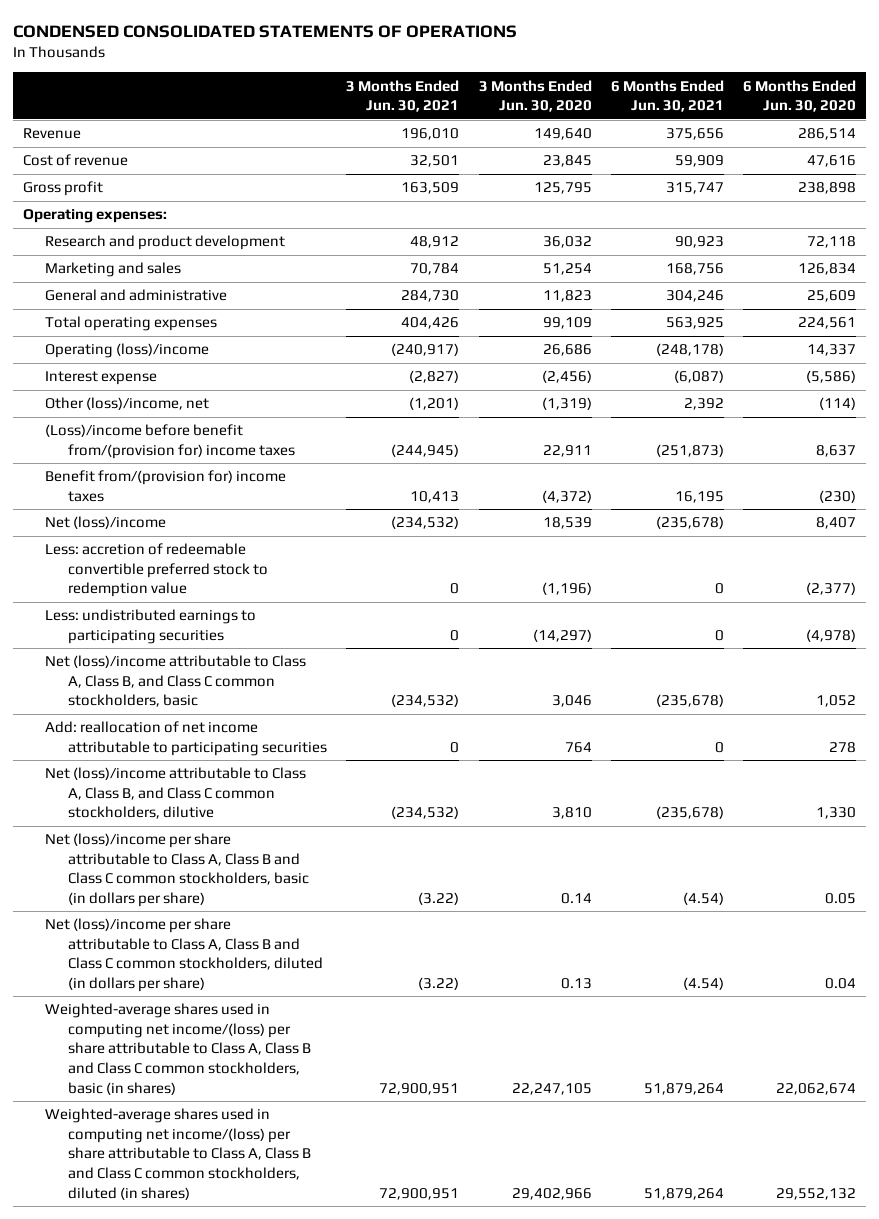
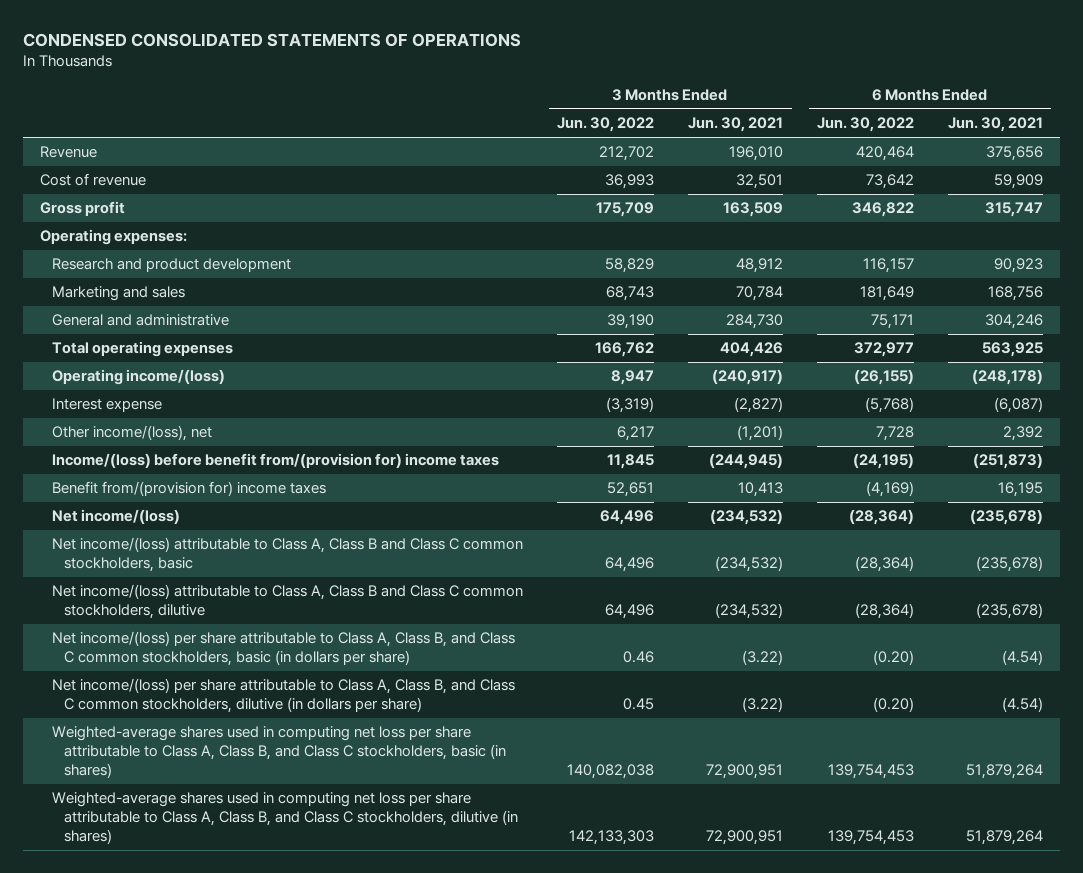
[478,79,592,113] 3 Months Ended Jun. 30, 2020 -> none
[743,79,857,113] 6 Months Ended Jun. 30, 2020 -> none
none -> [557,117,655,133] Jun. 30, 2022
none -> [817,117,915,133] Jun. 30, 2022
[45,343,210,359] Operating (loss)/income -> [52,369,226,386] Operating income/(loss)
[45,397,210,411] Other (loss)/income, net -> [52,425,213,442] Other income/(loss), net
[45,424,295,459] (Loss)/income before benefit from/(provision for) income taxes -> [52,453,500,469] Income/(loss) before benefit from/(provision for) income taxes
[45,543,268,598] Less: accretion of redeemable convertible preferred stock to redemption value -> none
[45,609,257,644] Less: undistributed earnings to participating securities -> none
[45,721,327,756] Add: reallocation of net income attributable to participating securities -> none
[45,516,167,530] Net (loss)/income -> [52,509,181,525] Net income/(loss)
[45,655,307,708] Net (loss)/income attributable to Class A, Class B, and Class C common stockholders, basic -> [52,537,524,573] Net income/(loss) attributable to Class A, Class B and Class C common stockholders, basic
[45,767,307,820] Net (loss)/income attributable to Class A, Class B, and Class C common stockholders, dilutive -> [52,584,524,620] Net income/(loss) attributable to Class A, Class B and Class C common stockholders, dilutive
[45,833,309,908] Net (loss)/income per share attributable to Class A, Class B and Class C common stockholders, basic (in dollars per share) -> [52,631,516,667] Net income/(loss) per share attributable to Class A, Class B, and Class C common stockholders, basic (in dollars per share)
[45,918,323,993] Net (loss)/income per share attributable to Class A, Class B and Class C common stockholders, diluted (in dollars per share) -> [52,678,516,714] Net income/(loss) per share attributable to Class A, Class B, and Class C common stockholders, dilutive (in dollars per share)
[45,1003,311,1095] Weighted-average shares used in computing net income/(loss) per share attributable to Class A, Class B and Class C common stockholders, basic (in shares) -> [52,726,507,779] Weighted-average shares used in computing net loss per share attributable to Class A, Class B, and Class C stockholders, basic (in shares)
[45,1108,311,1200] Weighted-average shares used in computing net income/(loss) per share attributable to Class A, Class B and Class C common stockholders, diluted (in shares) -> [52,792,519,845] Weighted-average shares used in computing net loss per share attributable to Class A, Class B, and Class C stockholders, dilutive (in shares)

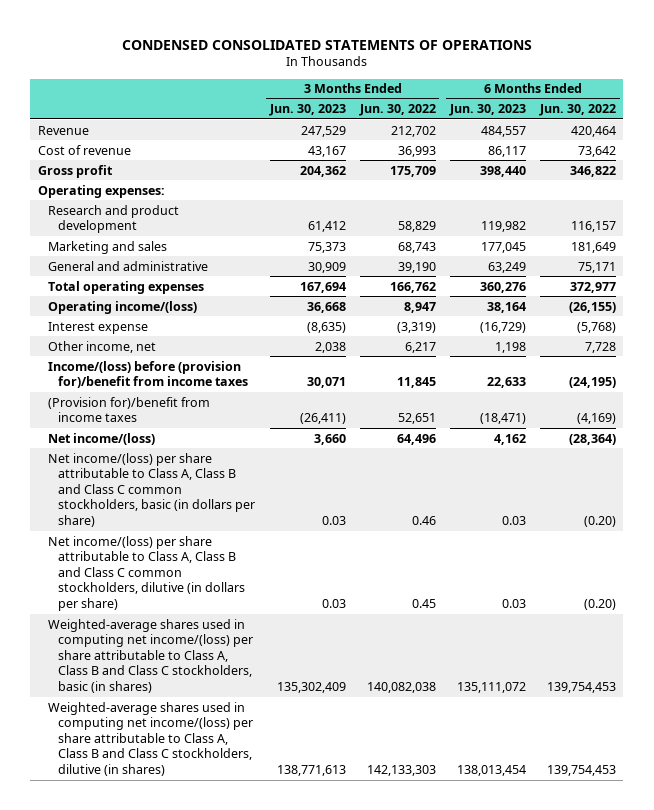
[688,117,784,133] Jun. 30, 2021 -> none
[947,117,1043,133] Jun. 30, 2021 -> none
none -> [268,104,346,117] Jun. 30, 2023
none -> [449,104,527,117] Jun. 30, 2023
[52,425,213,442] Other income/(loss), net -> [47,340,156,353] Other income, net
[52,453,500,469] Income/(loss) before benefit from/(provision for) income taxes -> [47,360,249,389] Income/(loss) before (provision for)/benefit from income taxes
[52,481,327,497] Benefit from/(provision for) income taxes -> [47,396,210,423] (Provision for)/benefit from income taxes
[52,537,524,573] Net income/(loss) attributable to Class A, Class B and Class C common stockholders, basic -> none
[52,584,524,620] Net income/(loss) attributable to Class A, Class B and Class C common stockholders, dilutive -> none
[52,631,516,667] Net income/(loss) per share attributable to Class A, Class B, and Class C common stockholders, basic (in dollars per share) -> [47,452,256,528] Net income/(loss) per share attributable to Class A, Class B and Class C common stockholders, basic (in dollars per share)
[52,678,516,714] Net income/(loss) per share attributable to Class A, Class B, and Class C common stockholders, dilutive (in dollars per share) -> [47,535,246,612] Net income/(loss) per share attributable to Class A, Class B and Class C common stockholders, dilutive (in dollars per share)
[52,726,507,779] Weighted-average shares used in computing net loss per share attributable to Class A, Class B, and Class C stockholders, basic (in shares) -> [47,618,254,694] Weighted-average shares used in computing net income/(loss) per share attributable to Class A, Class B and Class C stockholders, basic (in shares)
[52,792,519,845] Weighted-average shares used in computing net loss per share attributable to Class A, Class B, and Class C stockholders, dilutive (in shares) -> [47,701,254,777] Weighted-average shares used in computing net income/(loss) per share attributable to Class A, Class B and Class C stockholders, dilutive (in shares)

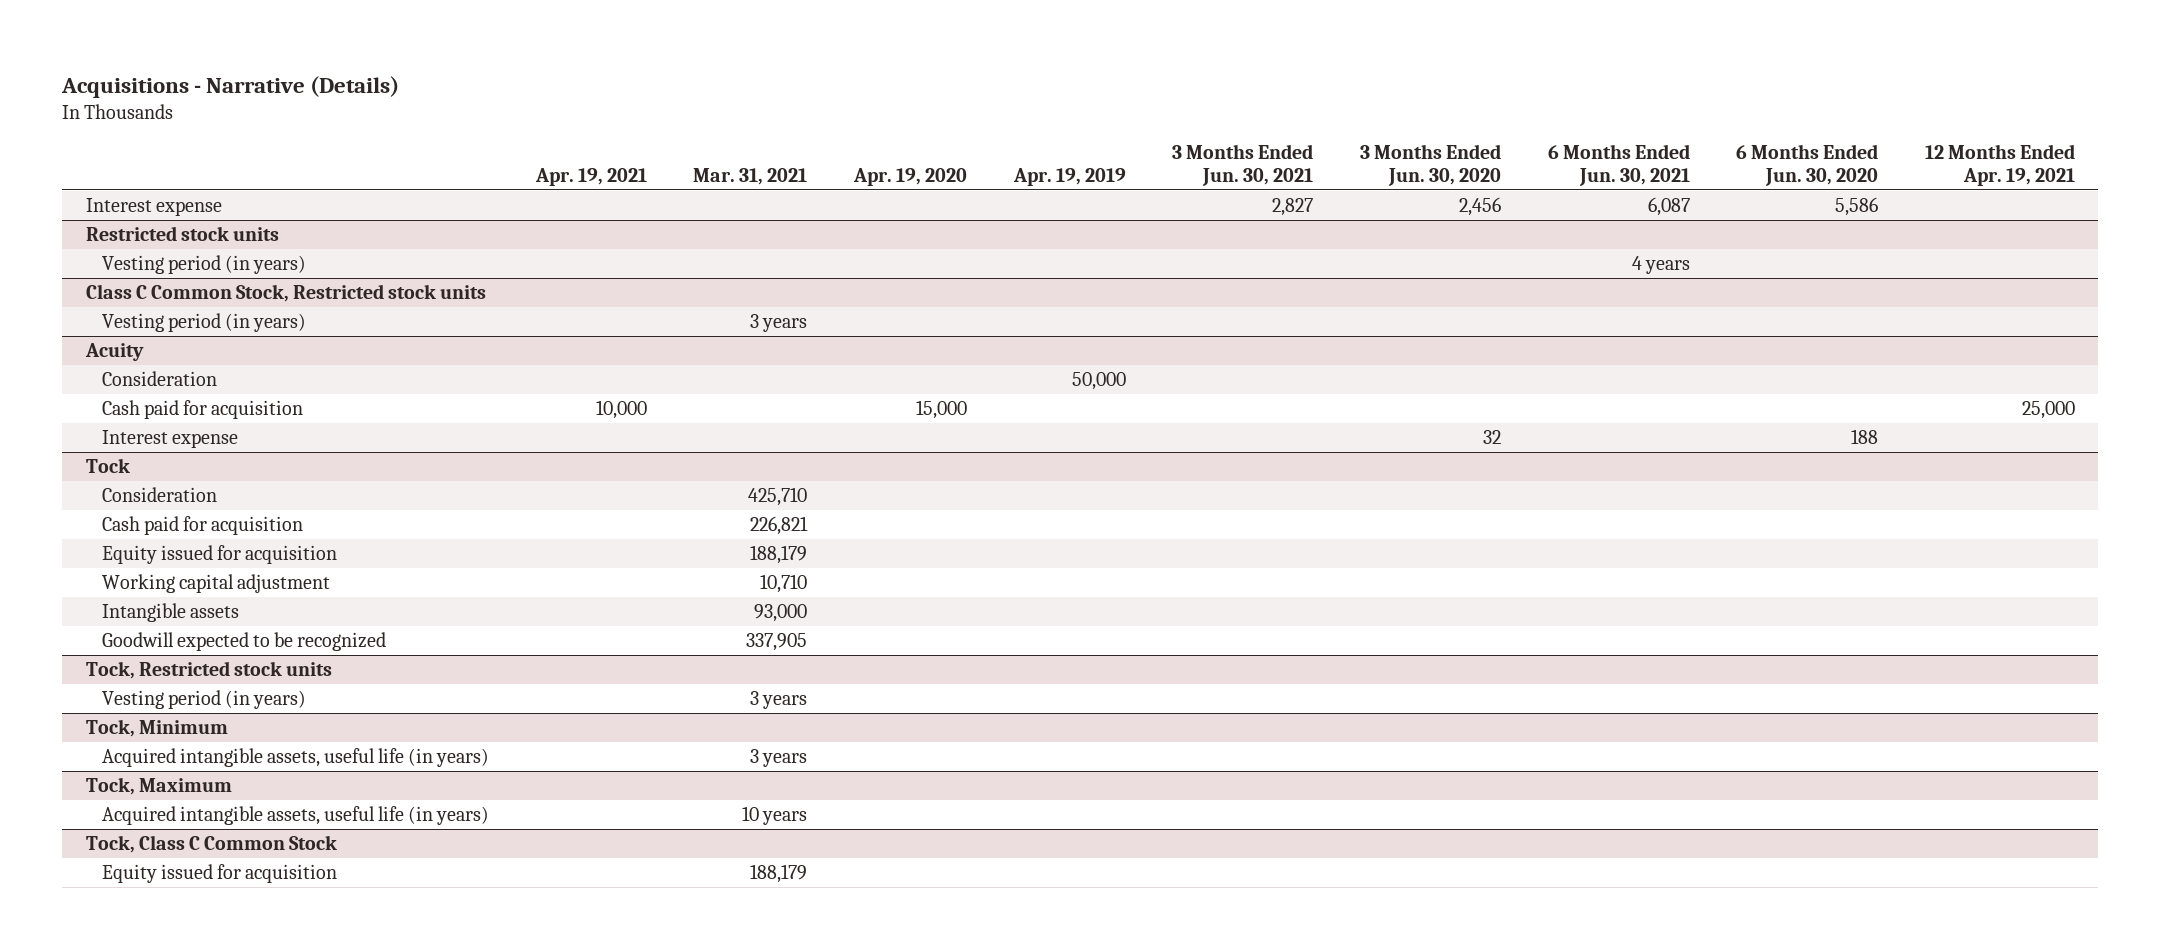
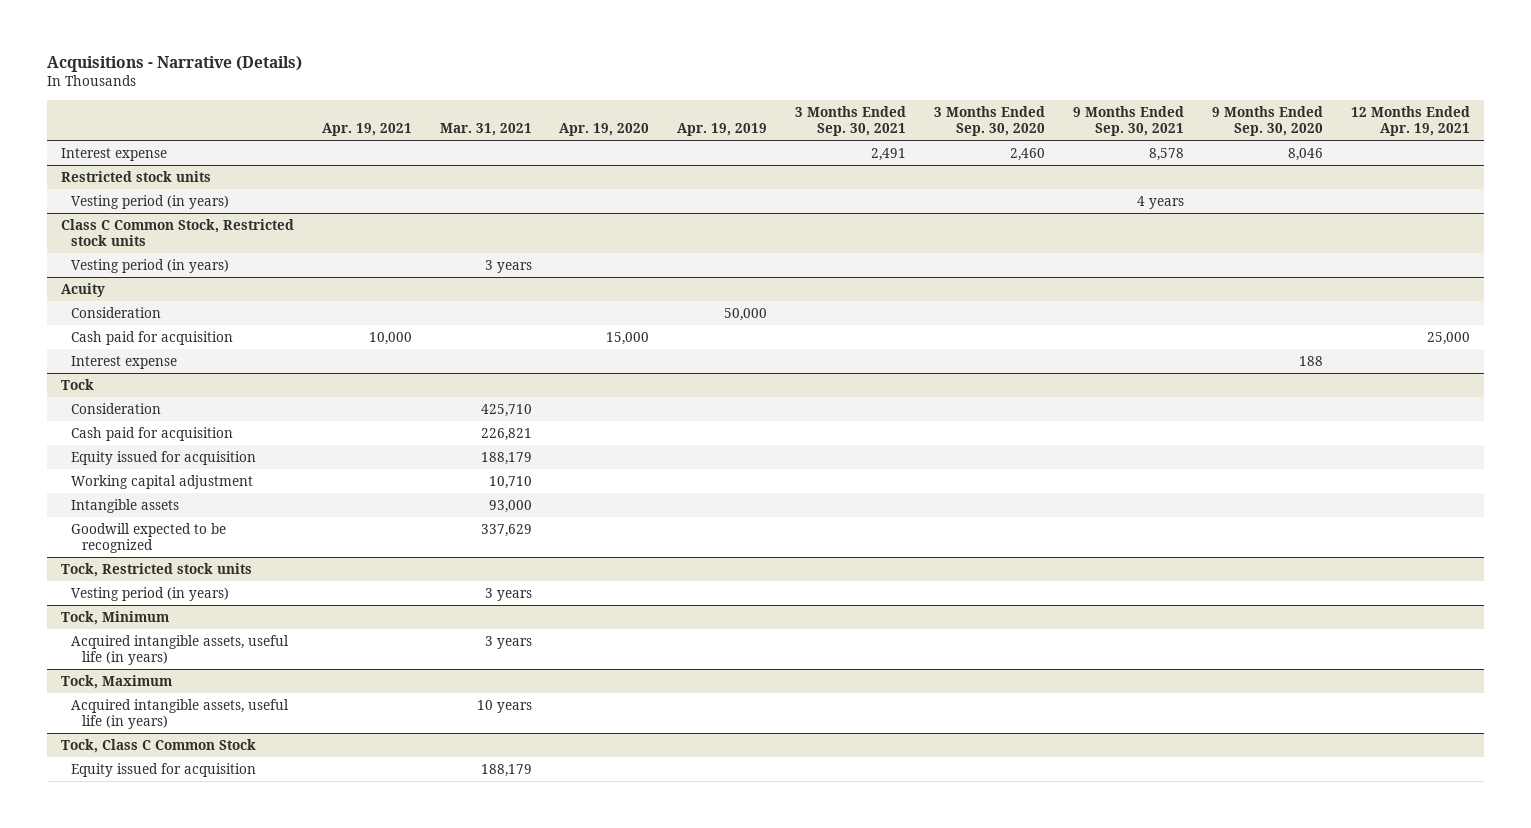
[1172,143,1314,187] 3 Months Ended Jun. 30, 2021 -> none
[1359,143,1501,187] 3 Months Ended Jun. 30, 2020 -> none
[1547,143,1690,187] 6 Months Ended Jun. 30, 2021 -> none
[1736,143,1879,187] 6 Months Ended Jun. 30, 2020 -> none
none -> [795,106,907,137] 3 Months Ended Sep. 30, 2021
none -> [934,106,1046,137] 3 Months Ended Sep. 30, 2020
none -> [1073,106,1185,137] 9 Months Ended Sep. 30, 2021
none -> [1211,106,1323,137] 9 Months Ended Sep. 30, 2020
[746,632,808,651] 337,905 -> [480,523,532,537] 337,629

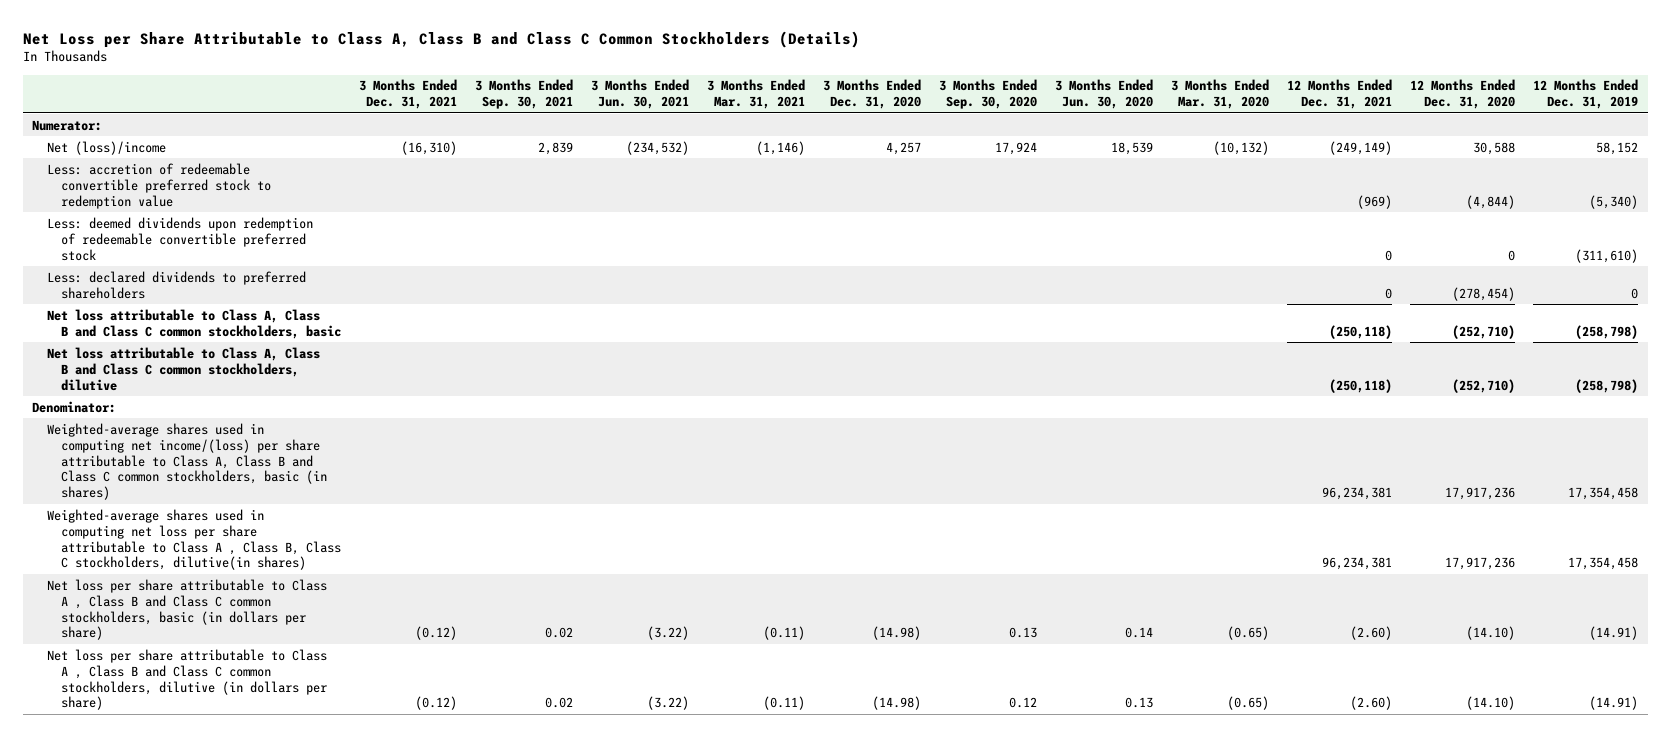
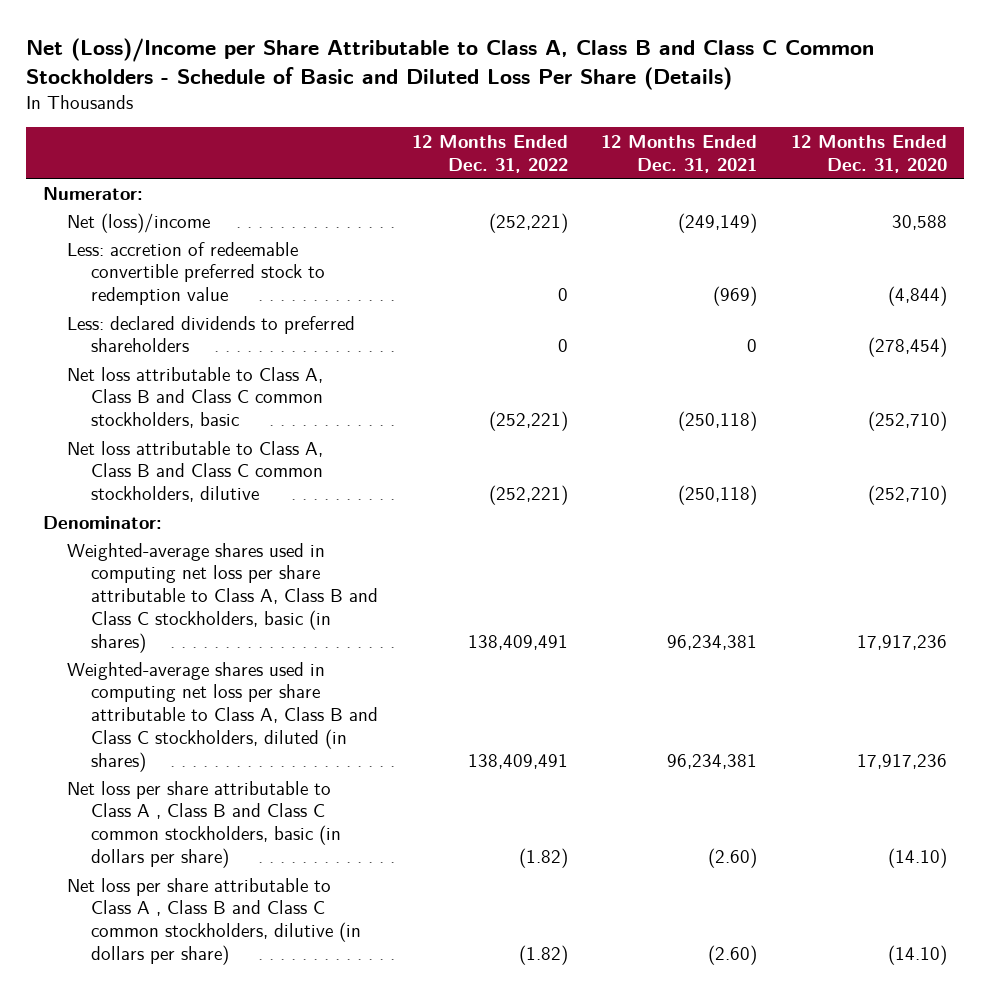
[23,30,861,48] Net Loss per Share Attributable to Class A, Class B and Class C Common Stockholders (Details) -> [25,37,874,90] Net (Loss)/Income per Share Attributable to Class A, Class B and Class C Common Stockholders - Schedule of Basic and Diluted Loss Per Share (Details)
[358,79,457,110] 3 Months Ended Dec. 31, 2021 -> none
[474,79,573,110] 3 Months Ended Sep. 30, 2021 -> none
[591,79,690,110] 3 Months Ended Jun. 30, 2021 -> none
[707,79,806,110] 3 Months Ended Mar. 31, 2021 -> none
[823,79,922,110] 3 Months Ended Dec. 31, 2020 -> none
[939,79,1038,110] 3 Months Ended Sep. 30, 2020 -> none
[1055,79,1154,110] 3 Months Ended Jun. 30, 2020 -> none
[1171,79,1270,110] 3 Months Ended Mar. 31, 2020 -> none
[1533,79,1639,110] 12 Months Ended Dec. 31, 2019 -> none
none -> [411,134,568,173] 12 Months Ended Dec. 31, 2022
[46,216,313,261] Less: deemed dividends upon redemption of redeemable convertible preferred stock -> none
[46,422,327,501] Weighted-average shares used in computing net income/(loss) per share attributable to Class A, Class B and Class C common stockholders, basic (in shares) -> [66,542,379,653] Weighted-average shares used in computing net loss per share attributable to Class A, Class B and Class C stockholders, basic (in shares)
[46,508,341,571] Weighted-average shares used in computing net loss per share attributable to Class A , Class B, Class C stockholders, dilutive(in shares) -> [66,661,379,772] Weighted-average shares used in computing net loss per share attributable to Class A, Class B and Class C stockholders, diluted (in shares)

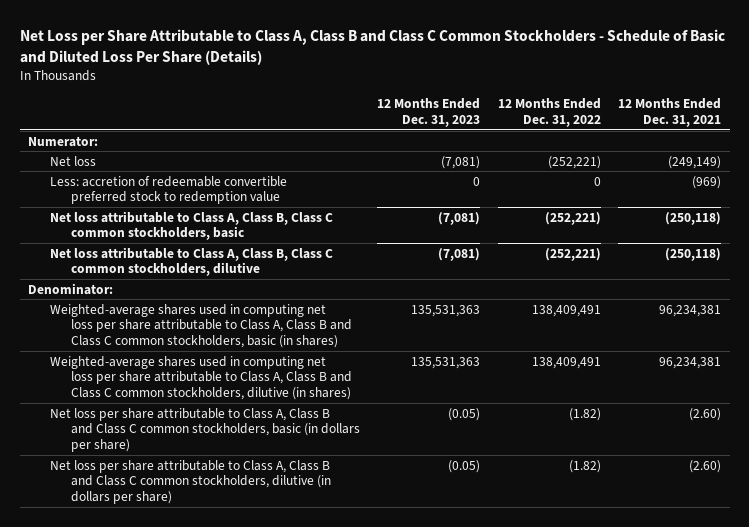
[25,37,874,90] Net (Loss)/Income per Share Attributable to Class A, Class B and Class C Common Stockholders - Schedule of Basic and Diluted Loss Per Share (Details) -> [19,28,725,65] Net Loss per Share Attributable to Class A, Class B and Class C Common Stockholders - Schedule of Basic and Diluted Loss Per Share (Details)
[791,134,948,173] 12 Months Ended Dec. 31, 2020 -> none
none -> [377,98,481,127] 12 Months Ended Dec. 31, 2023
[66,212,210,233] Net (loss)/income -> [49,155,96,166] Net loss
[66,315,355,353] Less: declared dividends to preferred shareholders -> none
[66,366,324,429] Net loss attributable to Class A, Class B and Class C common stockholders, basic -> [49,210,333,241] Net loss attributable to Class A, Class B, Class C common stockholders, basic
[66,440,324,503] Net loss attributable to Class A, Class B and Class C common stockholders, dilutive -> [49,246,333,277] Net loss attributable to Class A, Class B, Class C common stockholders, dilutive
[66,542,379,653] Weighted-average shares used in computing net loss per share attributable to Class A, Class B and Class C stockholders, basic (in shares) -> [49,303,352,349] Weighted-average shares used in computing net loss per share attributable to Class A, Class B and Class C common stockholders, basic (in shares)
[66,661,379,772] Weighted-average shares used in computing net loss per share attributable to Class A, Class B and Class C stockholders, diluted (in shares) -> [49,355,352,401] Weighted-average shares used in computing net loss per share attributable to Class A, Class B and Class C common stockholders, dilutive (in shares)
[66,780,342,868] Net loss per share attributable to Class A , Class B and Class C common stockholders, basic (in dollars per share) -> [49,407,360,453] Net loss per share attributable to Class A, Class B and Class C common stockholders, basic (in dollars per share)
[66,877,362,965] Net loss per share attributable to Class A , Class B and Class C common stockholders, dilutive (in dollars per share) -> [49,459,331,505] Net loss per share attributable to Class A, Class B and Class C common stockholders, dilutive (in dollars per share)

